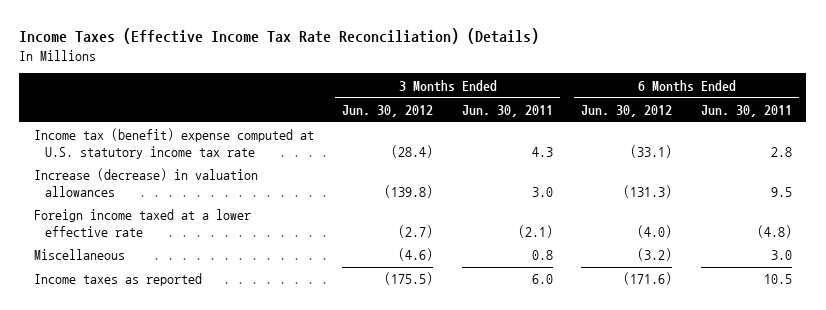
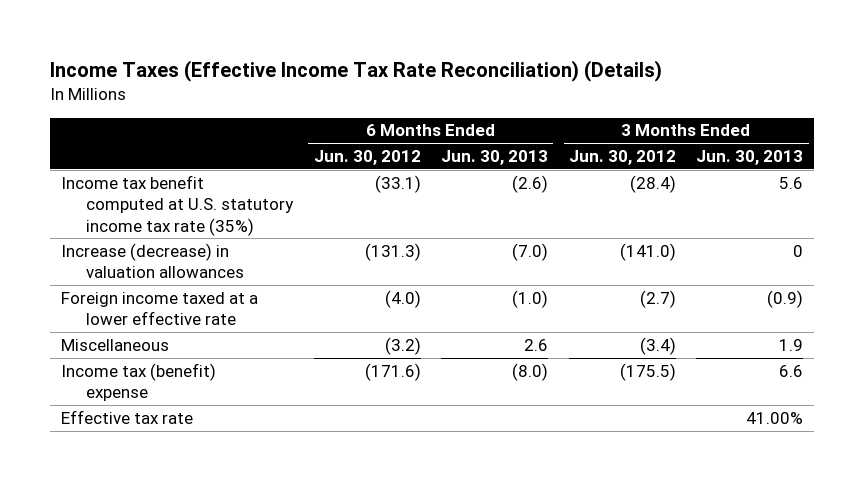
[461,104,553,117] Jun. 30, 2011 -> none
[701,104,793,117] Jun. 30, 2011 -> none
none -> [441,149,549,165] Jun. 30, 2013
none -> [696,149,804,165] Jun. 30, 2013
[33,128,314,159] Income tax (benefit) expense computed at U.S. statutory income tax rate -> [60,174,294,236] Income tax benefit computed at U.S. statutory income tax rate (35%)
[384,184,434,198] (139.8) -> [619,242,676,261] (141.0)
[398,248,434,262] (4.6) -> [639,336,676,355] (3.4)
[33,273,202,287] Income taxes as reported -> [60,362,216,402] Income tax (benefit) expense
none -> [60,409,193,424] Effective tax rate

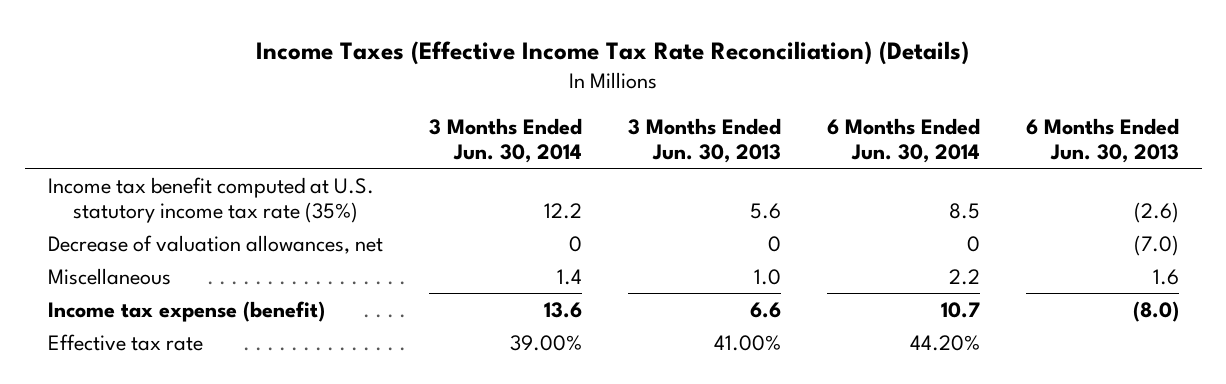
[313,149,421,165] Jun. 30, 2012 -> none
[568,149,676,165] Jun. 30, 2012 -> none
none -> [428,117,582,164] 3 Months Ended Jun. 30, 2014
none -> [826,117,980,164] 6 Months Ended Jun. 30, 2014
[60,291,258,326] Foreign income taxed at a lower effective rate -> none
[60,242,244,279] Increase (decrease) in valuation allowances -> [47,234,383,254] Decrease of valuation allowances, net
[524,338,549,351] 2.6 -> [1152,268,1179,285] 1.6
[779,338,804,351] 1.9 -> [753,268,781,285] 1.0
[60,362,216,402] Income tax (benefit) expense -> [47,300,325,322] Income tax expense (benefit)

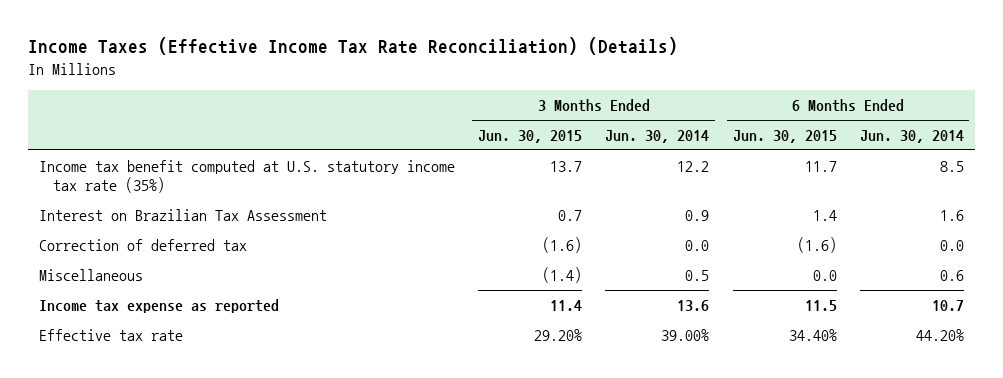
[627,117,781,164] 3 Months Ended Jun. 30, 2013 -> none
[1025,117,1179,164] 6 Months Ended Jun. 30, 2013 -> none
none -> [478,130,583,144] Jun. 30, 2015
none -> [732,130,837,144] Jun. 30, 2015
[47,234,383,254] Decrease of valuation allowances, net -> none
none -> [39,209,328,222] Interest on Brazilian Tax Assessment
none -> [39,239,248,252] Correction of deferred tax
[556,268,582,285] 1.4 -> [685,270,710,282] 0.5
[948,268,980,285] 2.2 -> [939,270,964,282] 0.6
[47,300,325,322] Income tax expense (benefit) -> [39,299,280,314] Income tax expense as reported

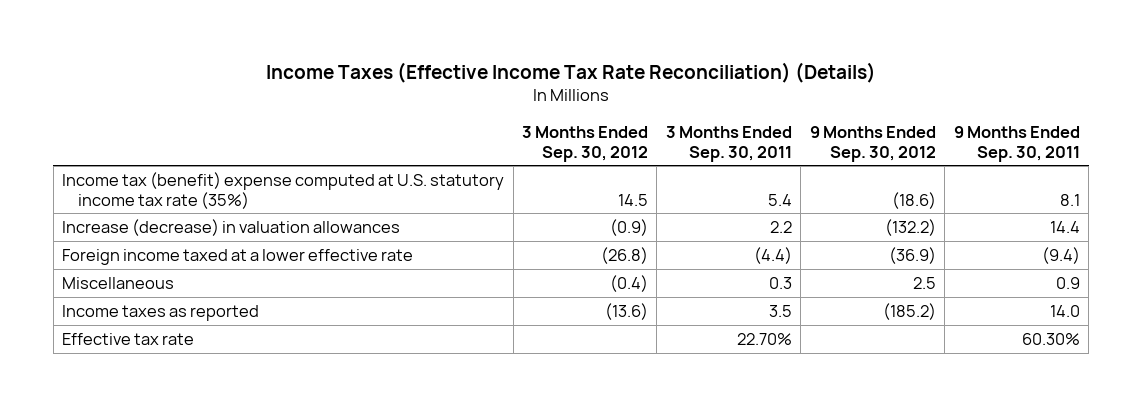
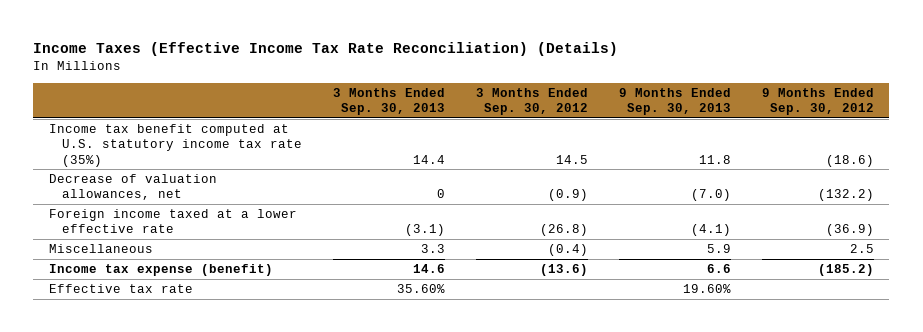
[665,126,792,162] 3 Months Ended Sep. 30, 2011 -> none
[953,126,1080,162] 9 Months Ended Sep. 30, 2011 -> none
none -> [333,87,446,115] 3 Months Ended Sep. 30, 2013
none -> [618,87,731,115] 9 Months Ended Sep. 30, 2013
[62,171,505,209] Income tax (benefit) expense computed at U.S. statutory income tax rate (35%) -> [48,124,303,167] Income tax benefit computed at U.S. statutory income tax rate (35%)
[62,218,401,236] Increase (decrease) in valuation allowances -> [48,174,217,201] Decrease of valuation allowances, net
[62,304,260,321] Income taxes as reported -> [48,264,273,277] Income tax expense (benefit)

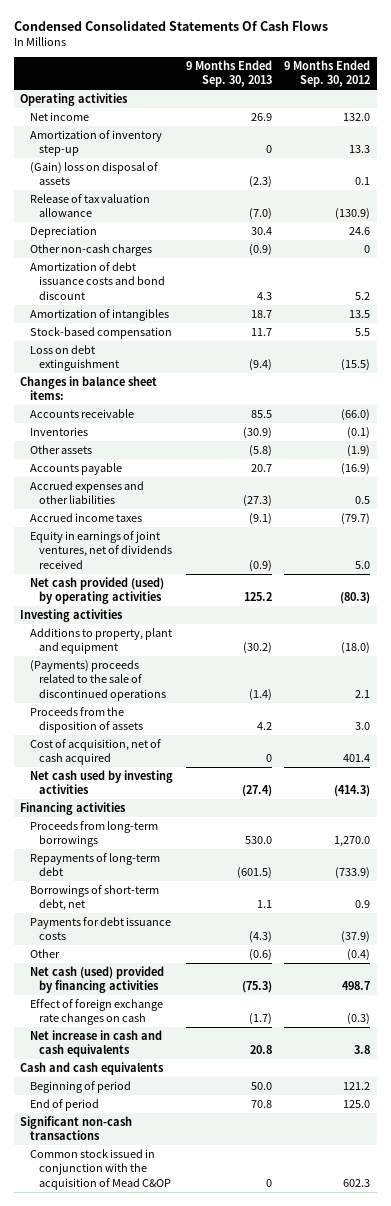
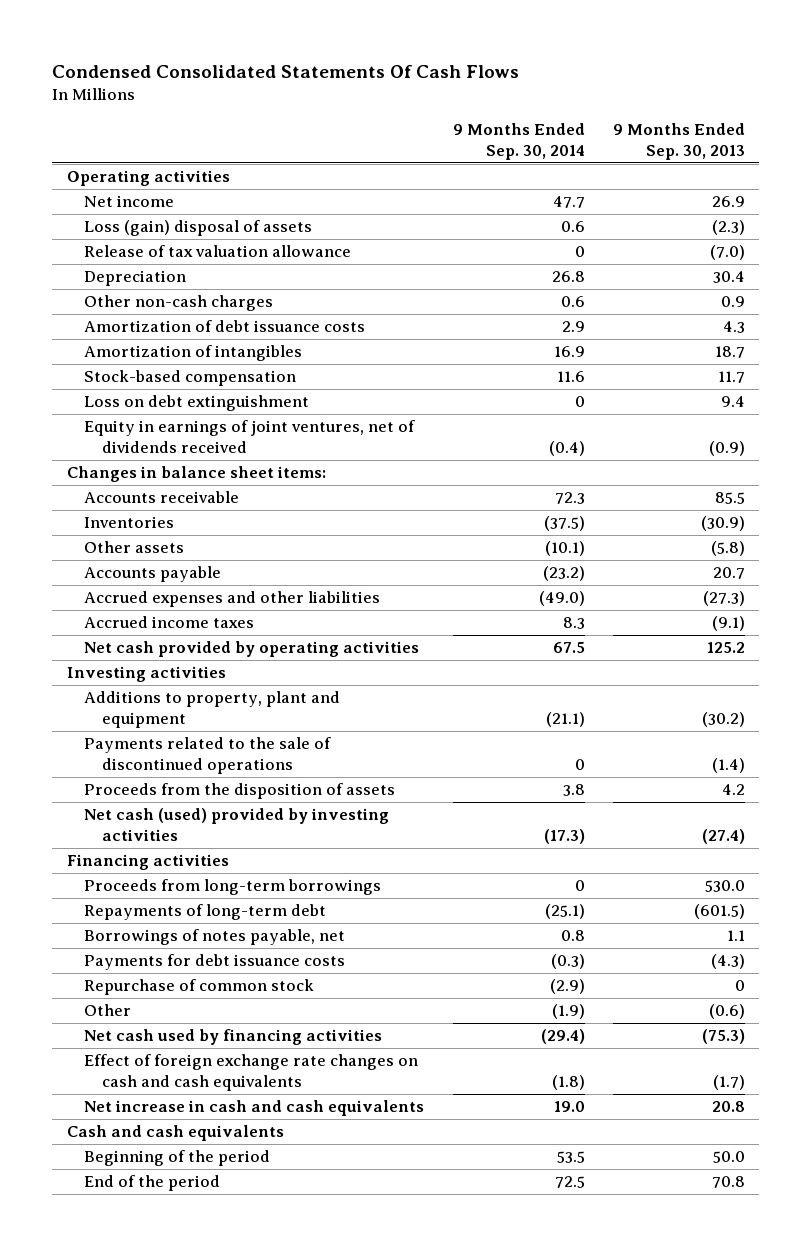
[284,59,371,88] 9 Months Ended Sep. 30, 2012 -> none
none -> [452,123,585,160] 9 Months Ended Sep. 30, 2014
[29,130,162,157] Amortization of inventory step-up -> none
[29,162,158,186] (Gain) loss on disposal of assets -> [84,220,313,237] Loss (gain) disposal of assets
[248,244,272,257] (0.9) -> [721,296,746,308] 0.9
[29,262,165,300] Amortization of debt issuance costs and bond discount -> [84,320,366,333] Amortization of debt issuance costs
[248,359,272,372] (9.4) -> [721,396,746,408] 9.4
[29,531,172,569] Equity in earnings of joint ventures, net of dividends received -> [84,420,416,453] Equity in earnings of joint ventures, net of dividends received
[29,577,164,605] Net cash provided (used) by operating activities -> [84,641,420,658] Net cash provided by operating activities
[29,660,166,701] (Payments) proceeds related to the sale of discontinued operations -> [84,737,332,774] Payments related to the sale of discontinued operations
[29,739,161,766] Cost of acquisition, net of cash acquired -> none
[29,770,173,795] Net cash used by investing activities -> [84,808,390,841] Net cash (used) provided by investing activities
[29,885,159,912] Borrowings of short-term debt, net -> [84,929,346,946] Borrowings of notes payable, net
none -> [84,979,315,996] Repurchase of common stock
[29,966,164,994] Net cash (used) provided by financing activities -> [84,1029,383,1046] Net cash used by financing activities
[29,999,163,1026] Effect of foreign exchange rate changes on cash -> [84,1054,419,1091] Effect of foreign exchange rate changes on cash and cash equivalents
[20,1116,133,1141] Significant non-cash transactions -> none
[29,1149,171,1190] Common stock issued in conjunction with the acquisition of Mead C&OP -> none
[29,1081,131,1094] Beginning of period -> [84,1150,271,1167] Beginning of the period
[29,1099,99,1112] End of period -> [84,1175,221,1192] End of the period

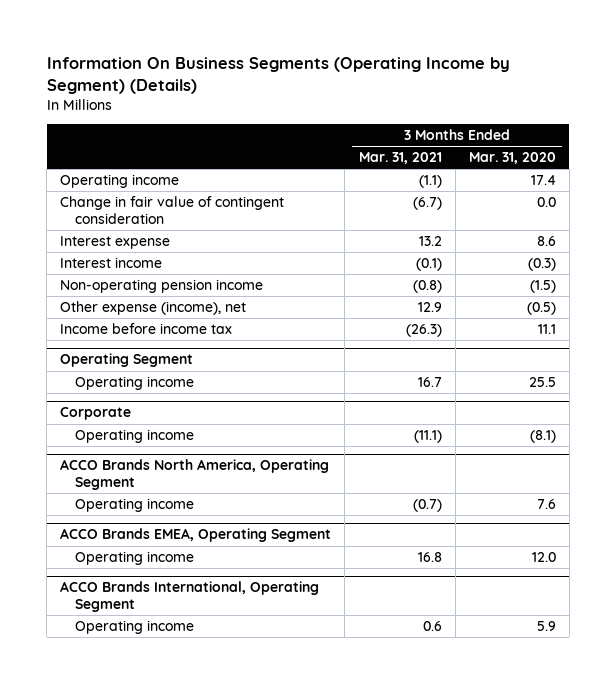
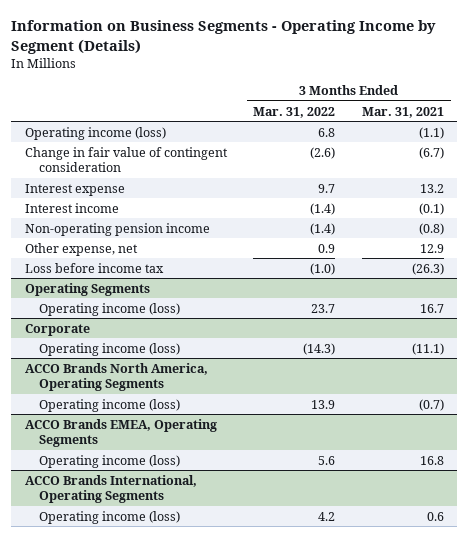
[46,56,510,94] Information On Business Segments (Operating Income by Segment) (Details) -> [11,19,437,54] Information on Business Segments - Operating Income by Segment (Details)
[468,152,556,165] Mar. 31, 2020 -> none
none -> [253,106,336,118] Mar. 31, 2022
[60,174,180,189] Operating income -> [24,126,166,140] Operating income (loss)
[60,301,247,316] Other expense (income), net -> [24,242,138,256] Other expense, net
[60,323,233,335] Income before income tax -> [24,262,164,273] Loss before income tax
[60,353,194,368] Operating Segment -> [24,282,150,296] Operating Segments
[75,376,195,391] Operating income -> [39,302,181,316] Operating income (loss)
[75,429,195,444] Operating income -> [39,342,181,356] Operating income (loss)
[60,459,330,491] ACCO Brands North America, Operating Segment -> [24,362,208,392] ACCO Brands North America, Operating Segments
[75,498,195,513] Operating income -> [39,398,181,412] Operating income (loss)
[60,528,332,543] ACCO Brands EMEA, Operating Segment -> [24,418,217,448] ACCO Brands EMEA, Operating Segments
[75,551,195,566] Operating income -> [39,454,181,468] Operating income (loss)
[60,581,320,613] ACCO Brands International, Operating Segment -> [24,474,197,504] ACCO Brands International, Operating Segments
[75,620,195,635] Operating income -> [39,510,181,524] Operating income (loss)

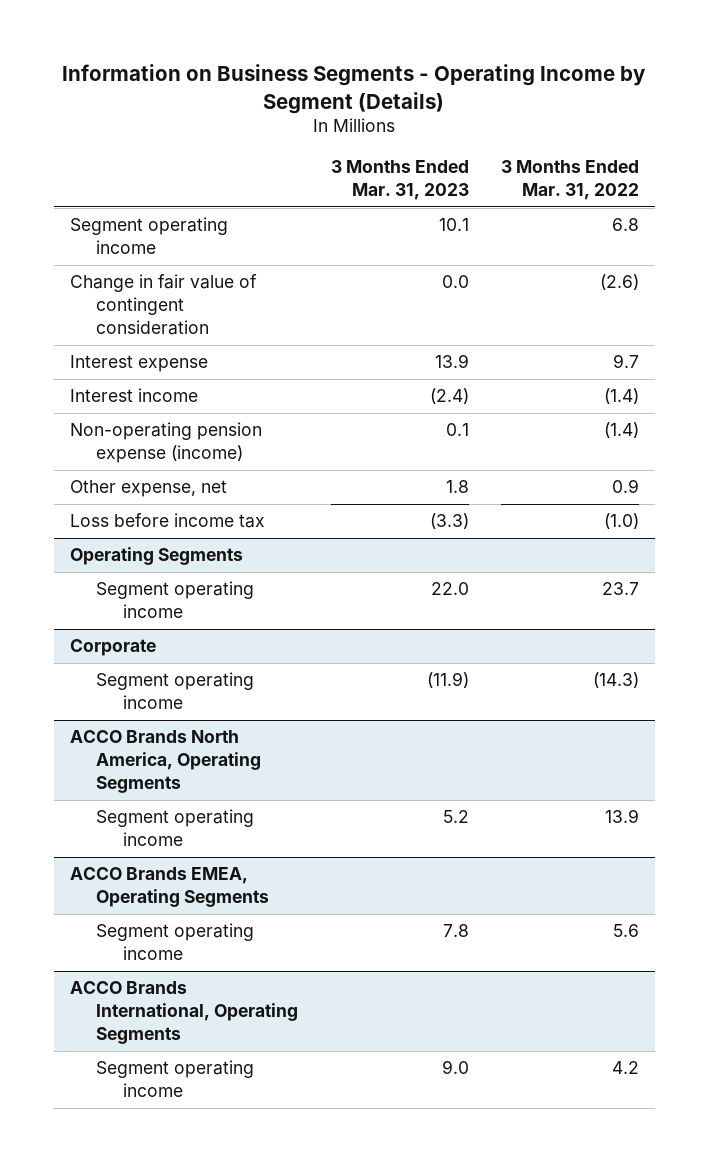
[361,106,444,118] Mar. 31, 2021 -> none
none -> [330,160,469,201] 3 Months Ended Mar. 31, 2023
[24,126,166,140] Operating income (loss) -> [69,217,228,255] Segment operating income
[24,222,210,236] Non-operating pension income -> [69,422,262,464] Non-operating pension expense (income)
[39,302,181,316] Operating income (loss) -> [96,581,255,619] Segment operating income
[39,342,181,356] Operating income (loss) -> [96,672,255,710] Segment operating income
[39,398,181,412] Operating income (loss) -> [96,809,255,847] Segment operating income
[39,454,181,468] Operating income (loss) -> [96,923,255,961] Segment operating income
[39,510,181,524] Operating income (loss) -> [96,1060,255,1098] Segment operating income

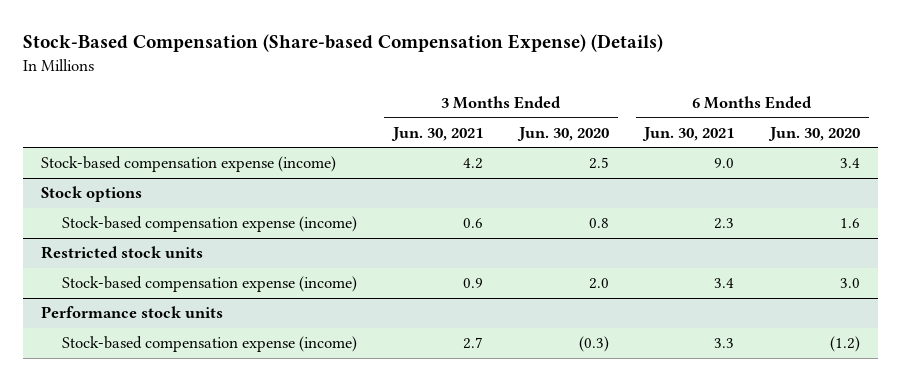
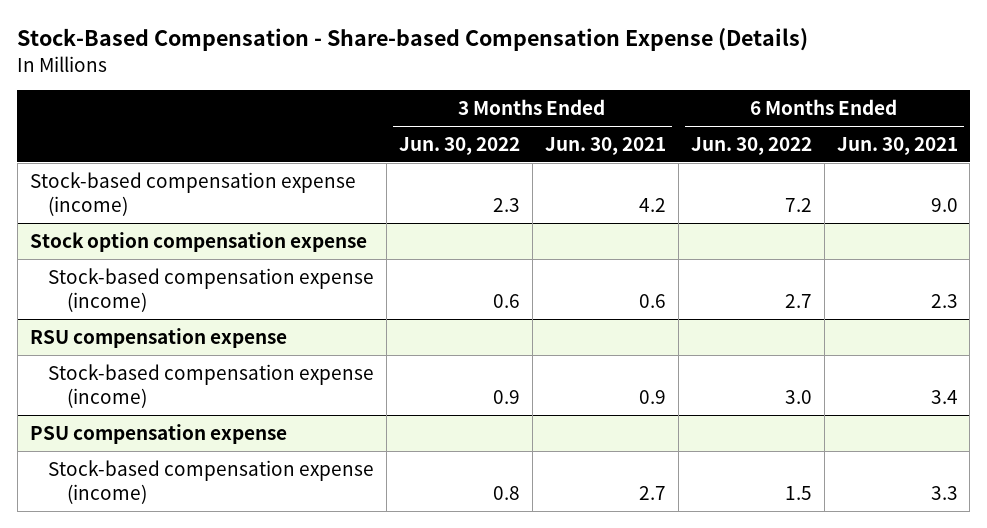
[22,34,663,53] Stock-Based Compensation (Share-based Compensation Expense) (Details) -> [17,28,809,52] Stock-Based Compensation - Share-based Compensation Expense (Details)
[516,126,609,141] Jun. 30, 2020 -> none
[768,126,861,141] Jun. 30, 2020 -> none
none -> [399,136,521,155] Jun. 30, 2022
none -> [690,136,812,155] Jun. 30, 2022
[40,186,142,203] Stock options -> [29,231,367,252] Stock option compensation expense
[40,246,203,260] Restricted stock units -> [29,327,287,348] RSU compensation expense
[40,306,223,319] Performance stock units -> [29,423,287,444] PSU compensation expense

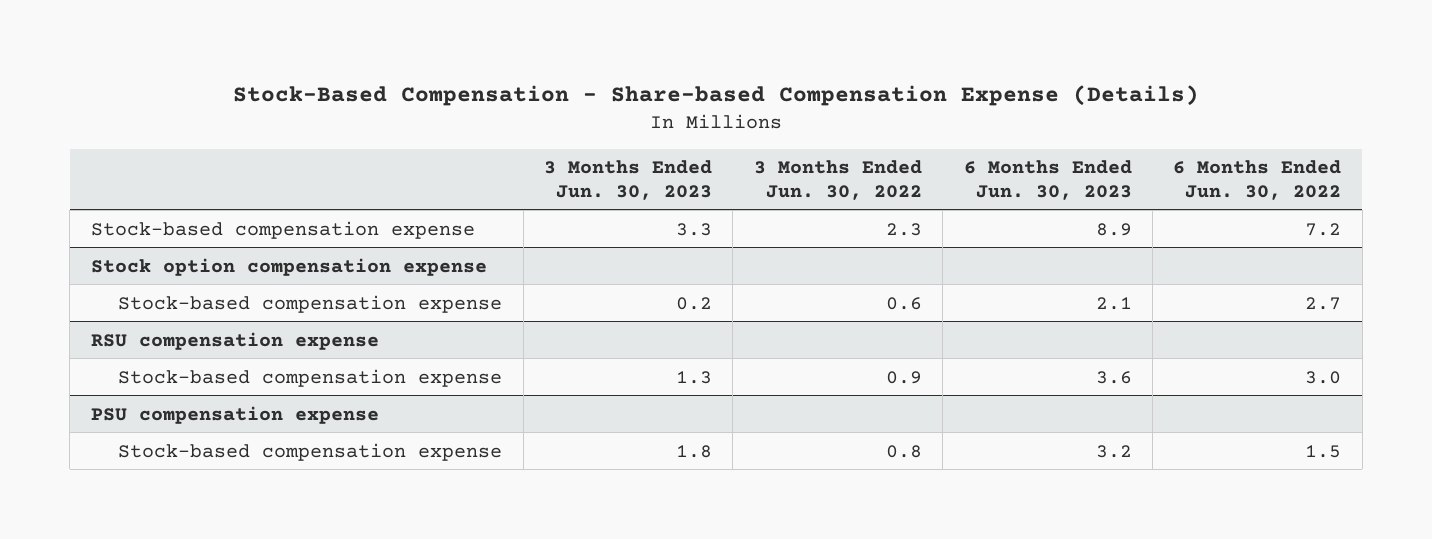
[544,136,666,155] Jun. 30, 2021 -> none
[836,136,958,155] Jun. 30, 2021 -> none
none -> [544,160,713,200] 3 Months Ended Jun. 30, 2023
none -> [963,160,1132,200] 6 Months Ended Jun. 30, 2023
[29,171,356,216] Stock-based compensation expense (income) -> [90,220,475,239] Stock-based compensation expense
[48,267,375,312] Stock-based compensation expense (income) -> [118,294,503,313] Stock-based compensation expense
[48,363,375,408] Stock-based compensation expense (income) -> [118,368,503,387] Stock-based compensation expense
[48,459,375,504] Stock-based compensation expense (income) -> [118,442,503,461] Stock-based compensation expense

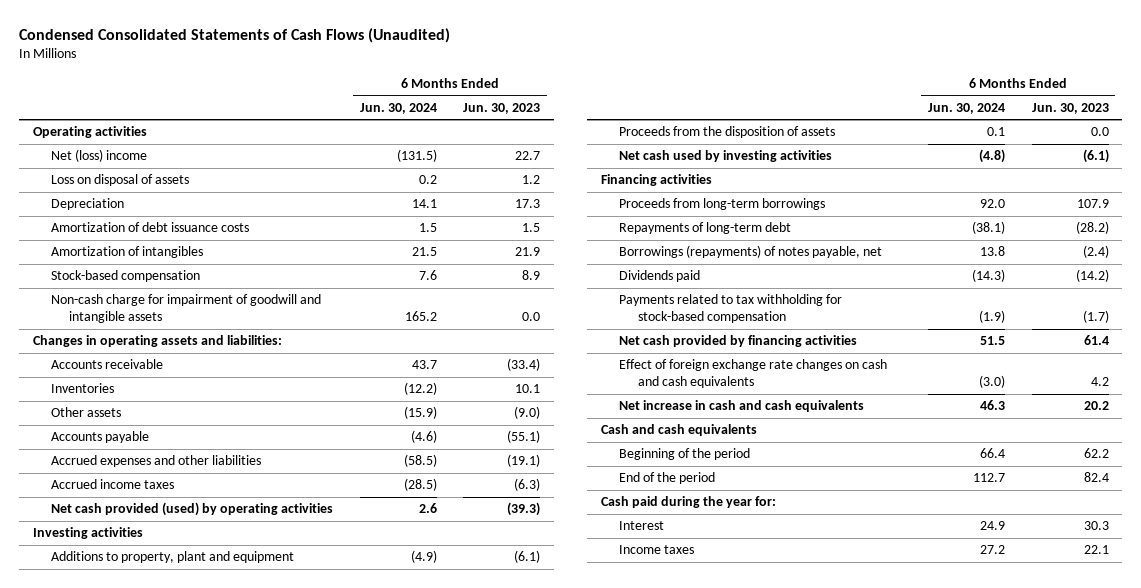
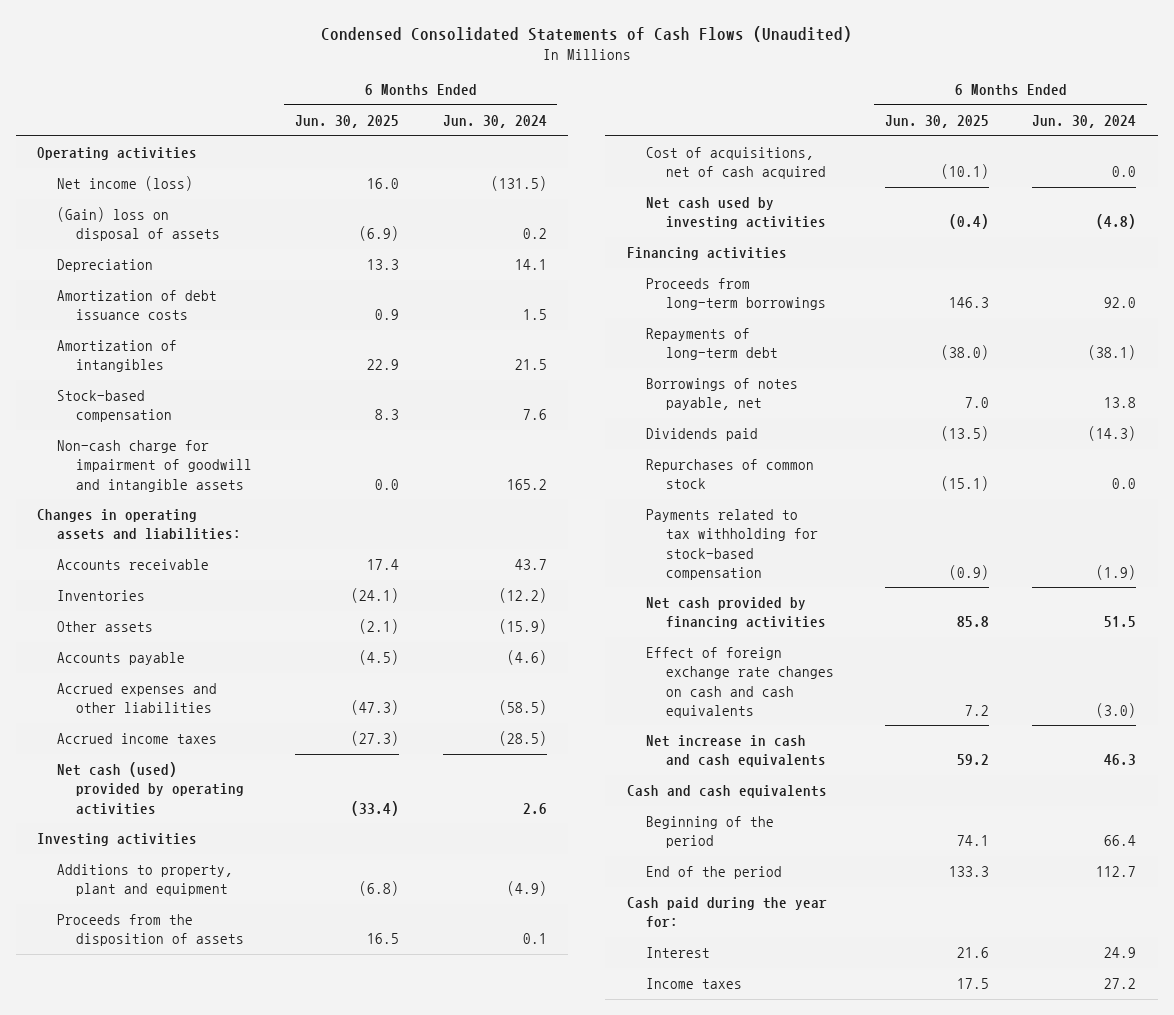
[463,102,541,114] Jun. 30, 2023 -> none
none -> [295,115,400,129] Jun. 30, 2025
[50,149,147,163] Net (loss) income -> [56,176,193,192] Net income (loss)
[50,174,189,187] Loss on disposal of assets -> [56,207,220,242] (Gain) loss on disposal of assets
[50,502,333,517] Net cash provided (used) by operating activities -> [56,762,244,815] Net cash (used) provided by operating activities
none -> [646,147,826,180] Cost of acquisitions, net of cash acquired
[619,245,883,259] Borrowings (repayments) of notes payable, net -> [646,378,799,411] Borrowings of notes payable, net
none -> [646,459,815,490] Repurchases of common stock

